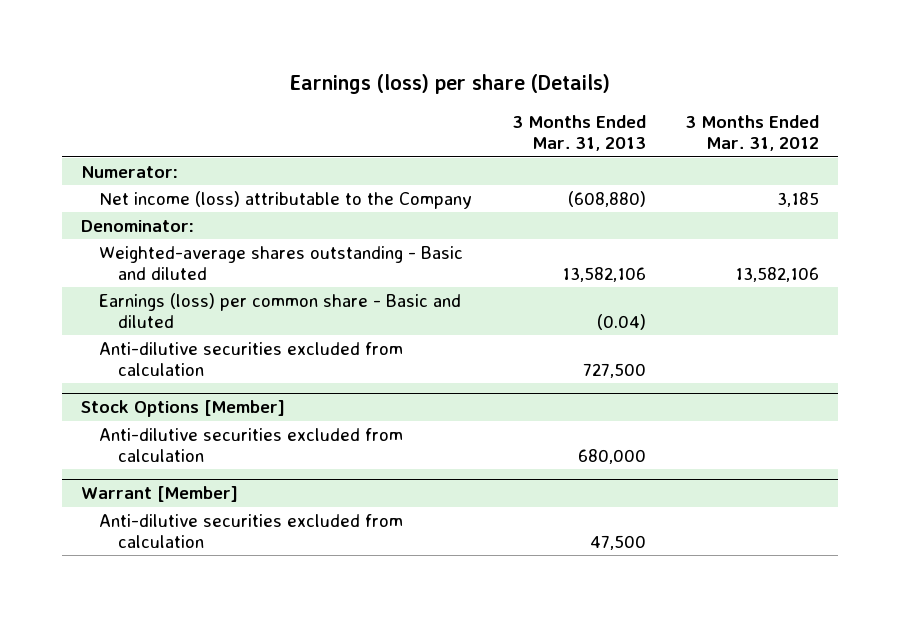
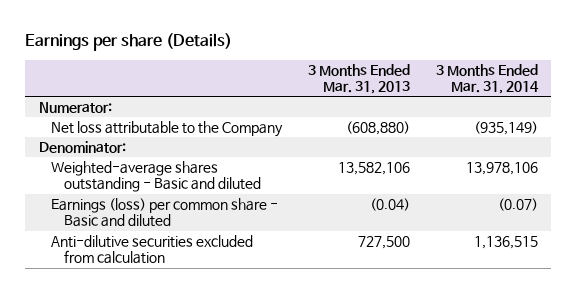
[290,73,611,94] Earnings (loss) per share (Details) -> [25,33,233,52] Earnings per share (Details)
[684,115,819,152] 3 Months Ended Mar. 31, 2012 -> none
none -> [436,63,540,95] 3 Months Ended Mar. 31, 2014
[99,190,473,209] Net income (loss) attributable to the Company -> [51,120,284,137] Net loss attributable to the Company
[81,400,286,418] Stock Options [Member] -> none
[99,427,404,463] Anti-dilutive securities excluded from calculation -> none
[81,486,239,503] Warrant [Member] -> none
[99,513,404,549] Anti-dilutive securities excluded from calculation -> none

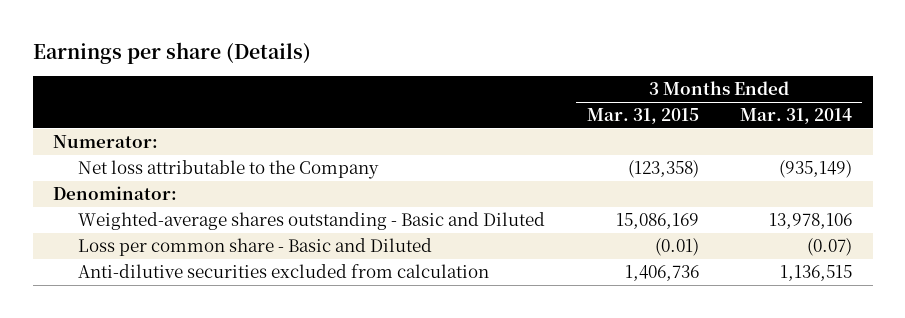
[308,63,411,95] 3 Months Ended Mar. 31, 2013 -> none
none -> [586,108,699,125] Mar. 31, 2015
[51,160,261,193] Weighted-average shares outstanding - Basic and diluted -> [78,212,546,231] Weighted-average shares outstanding - Basic and Diluted
[51,197,279,228] Earnings (loss) per common share - Basic and diluted -> [78,238,433,257] Loss per common share - Basic and Diluted

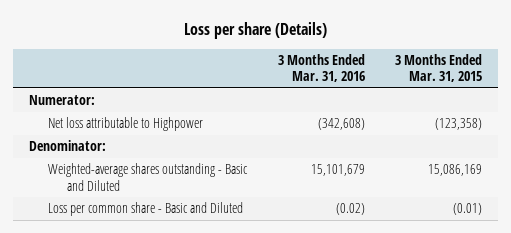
[32,42,311,65] Earnings per share (Details) -> [183,21,327,39] Loss per share (Details)
[739,108,852,125] Mar. 31, 2014 -> none
none -> [277,54,365,83] 3 Months Ended Mar. 31, 2016
[78,160,380,180] Net loss attributable to the Company -> [47,117,203,132] Net loss attributable to Highpower
[78,264,490,279] Anti-dilutive securities excluded from calculation -> none

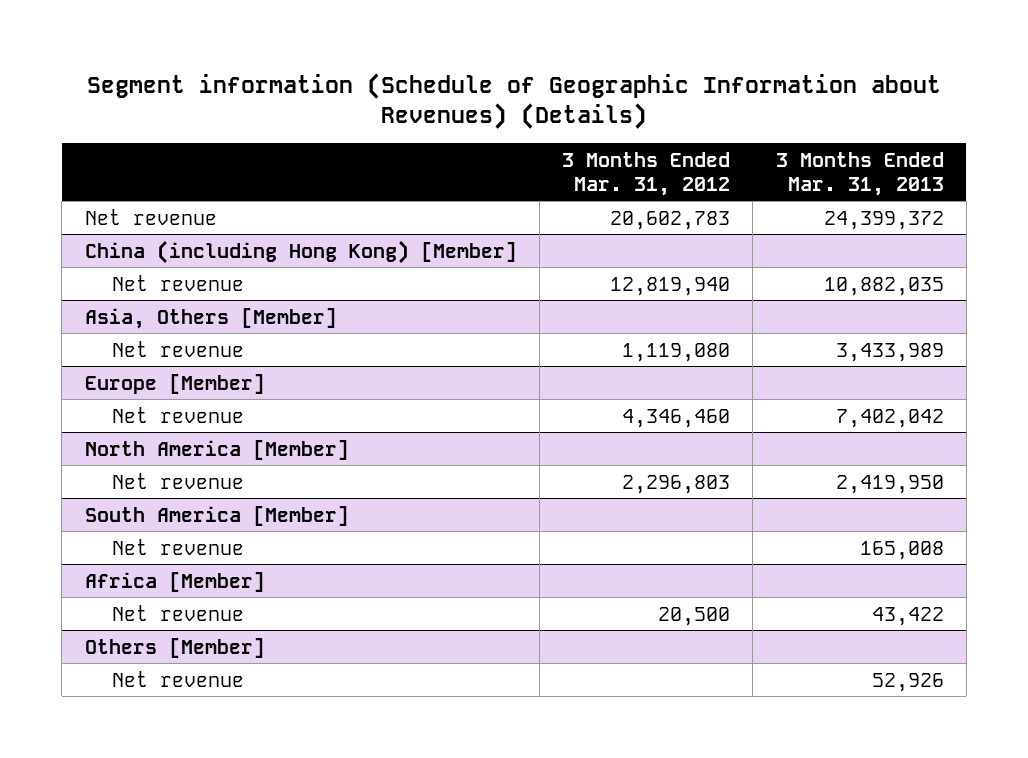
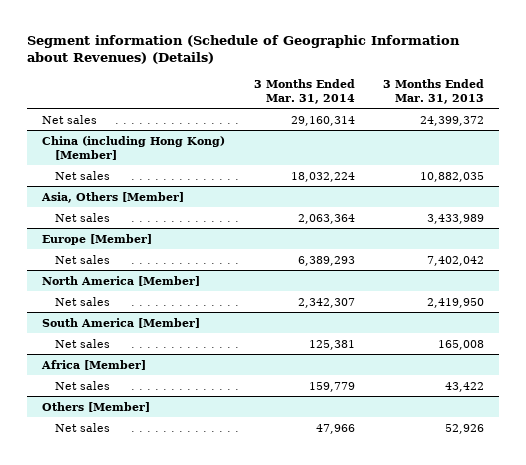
[562,151,731,196] 3 Months Ended Mar. 31, 2012 -> none
none -> [253,78,355,104] 3 Months Ended Mar. 31, 2014
[84,208,217,225] Net revenue -> [41,114,97,124] Net sales
[112,274,245,291] Net revenue -> [55,170,111,180] Net sales
[112,340,245,357] Net revenue -> [55,212,111,222] Net sales
[112,406,245,423] Net revenue -> [55,254,111,264] Net sales
[112,472,245,489] Net revenue -> [55,296,111,306] Net sales
[112,538,245,555] Net revenue -> [55,338,111,348] Net sales
[112,604,245,621] Net revenue -> [55,380,111,390] Net sales
[112,670,245,687] Net revenue -> [55,422,111,432] Net sales

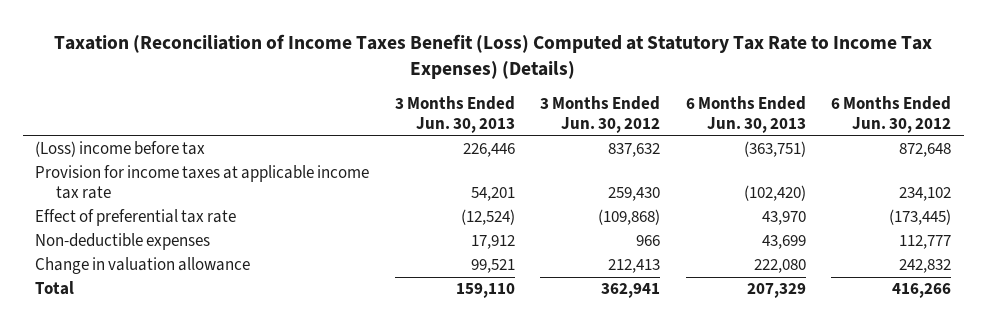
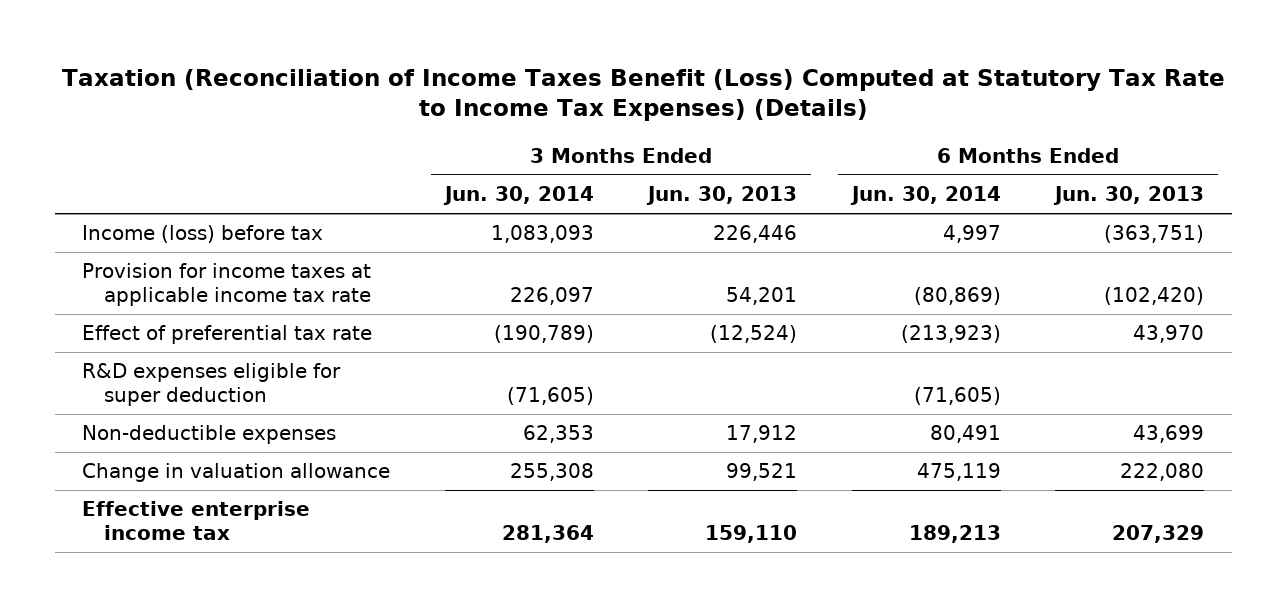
[540,96,661,134] 3 Months Ended Jun. 30, 2012 -> none
[831,96,952,134] 6 Months Ended Jun. 30, 2012 -> none
none -> [442,186,594,206] Jun. 30, 2014
none -> [849,186,1001,206] Jun. 30, 2014
[35,141,206,158] (Loss) income before tax -> [81,225,323,244] Income (loss) before tax
none -> [81,363,341,407] R&D expenses eligible for super deduction
[35,281,75,296] Total -> [81,501,310,541] Effective enterprise income tax

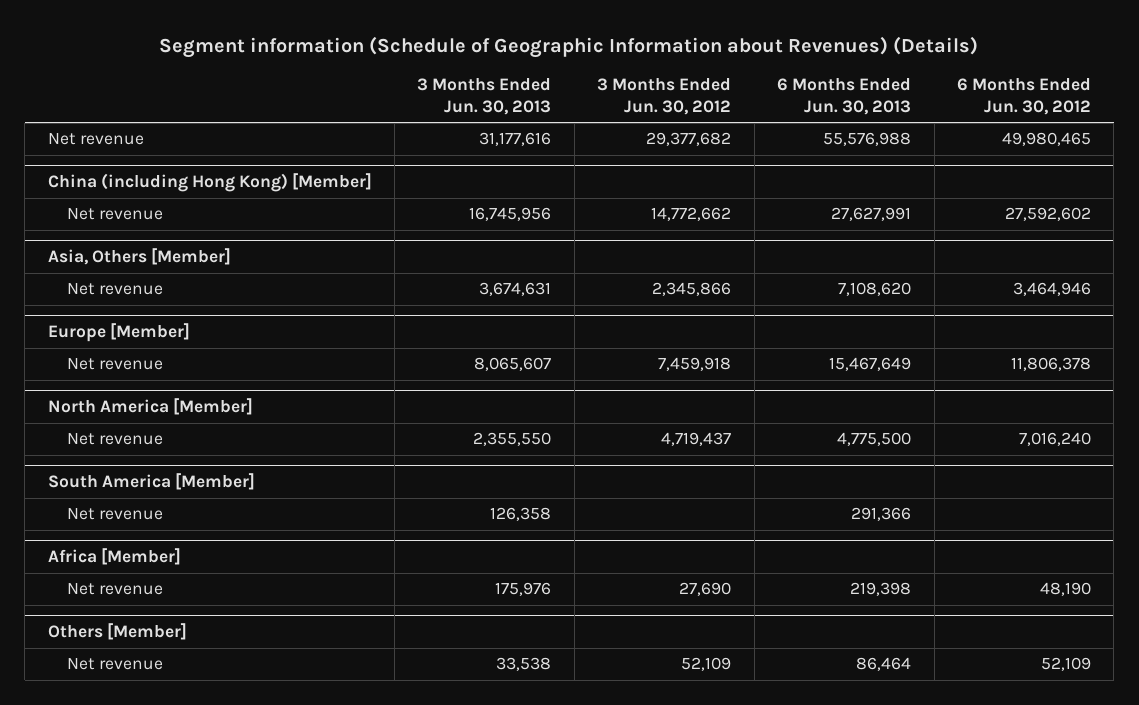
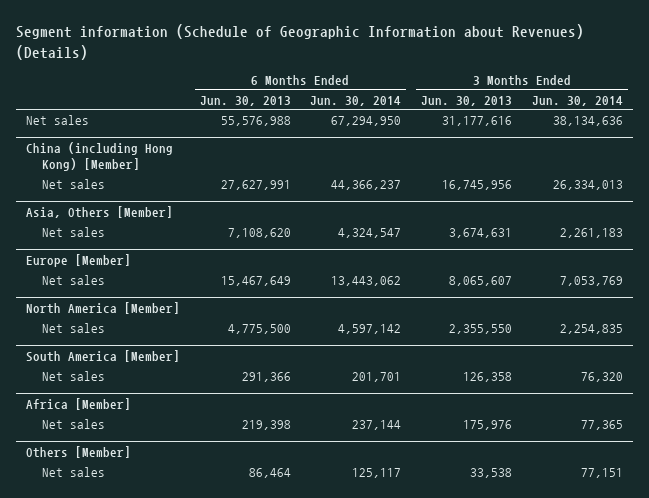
[597,78,732,116] 3 Months Ended Jun. 30, 2012 -> none
[957,78,1092,116] 6 Months Ended Jun. 30, 2012 -> none
none -> [310,95,402,106] Jun. 30, 2014
none -> [532,95,624,106] Jun. 30, 2014
[47,133,144,146] Net revenue -> [25,115,89,126] Net sales
[67,208,164,221] Net revenue -> [42,179,106,190] Net sales
[67,283,164,296] Net revenue -> [42,227,106,238] Net sales
[67,358,164,371] Net revenue -> [42,275,106,286] Net sales
[67,433,164,446] Net revenue -> [42,323,106,334] Net sales
[67,508,164,521] Net revenue -> [42,371,106,382] Net sales
[67,583,164,596] Net revenue -> [42,419,106,430] Net sales
[67,658,164,671] Net revenue -> [42,467,106,478] Net sales

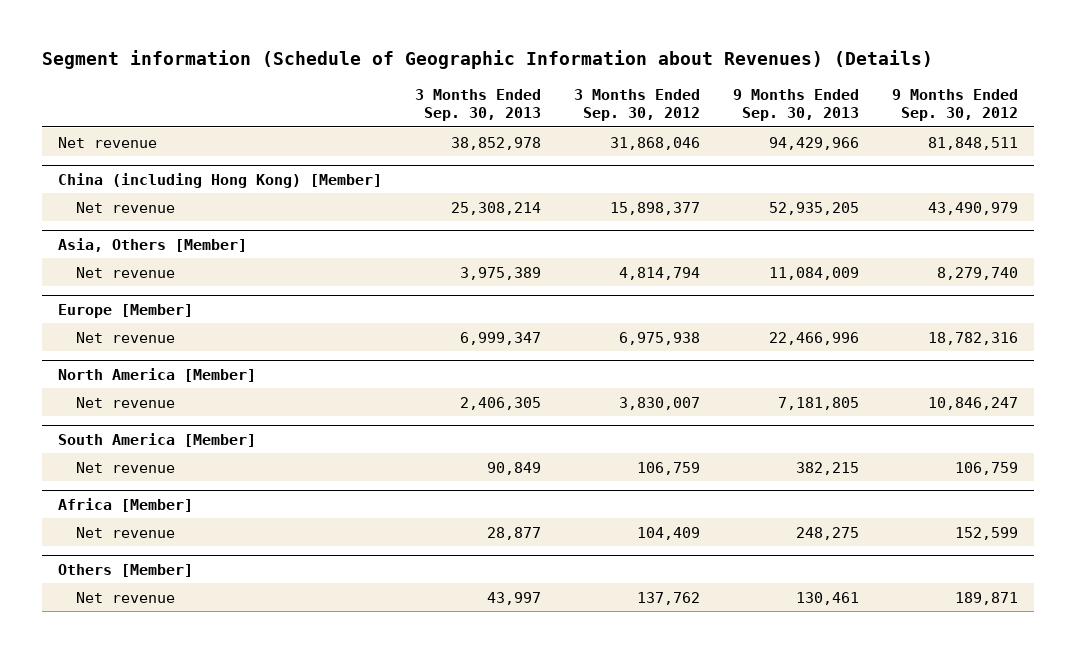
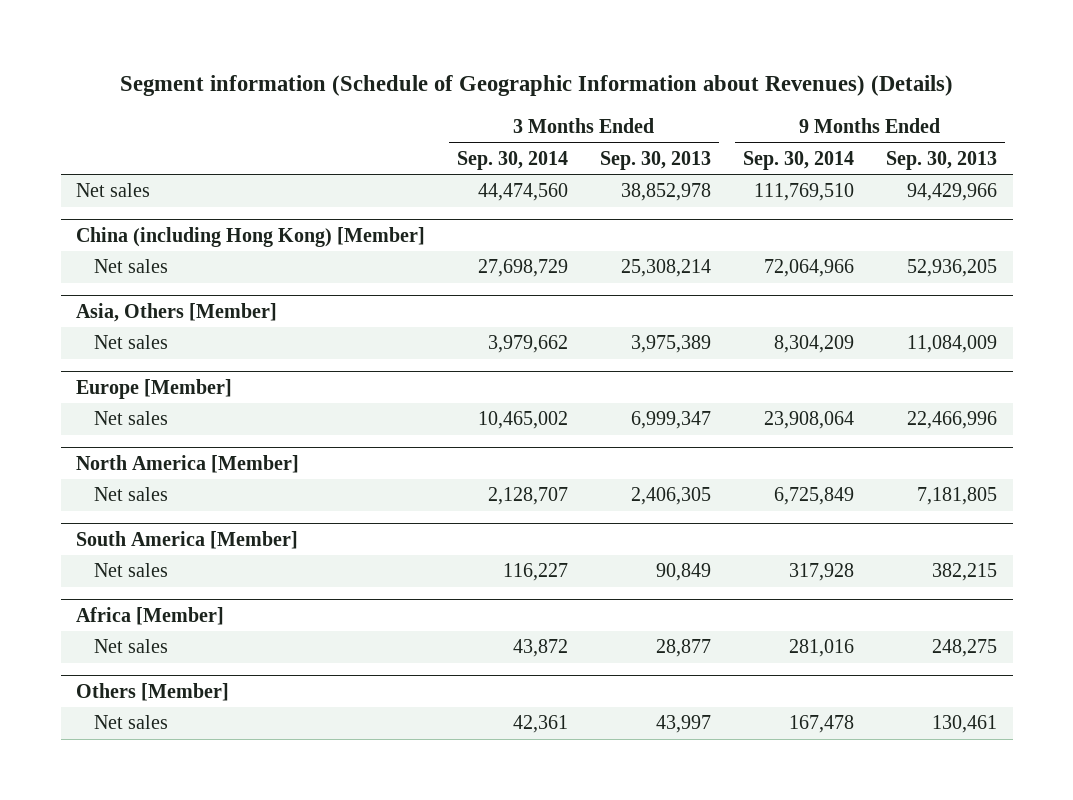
[573,88,700,122] 3 Months Ended Sep. 30, 2012 -> none
[891,88,1018,122] 9 Months Ended Sep. 30, 2012 -> none
none -> [457,150,569,170] Sep. 30, 2014
none -> [743,150,855,170] Sep. 30, 2014
[58,136,158,148] Net revenue -> [76,183,151,198] Net sales
[75,201,175,213] Net revenue -> [93,259,168,274] Net sales
[768,201,859,215] 52,935,205 -> [906,259,997,278] 52,936,205
[75,266,175,278] Net revenue -> [93,335,168,350] Net sales
[75,331,175,343] Net revenue -> [93,411,168,426] Net sales
[75,396,175,408] Net revenue -> [93,487,168,502] Net sales
[75,461,175,473] Net revenue -> [93,563,168,578] Net sales
[75,526,175,538] Net revenue -> [93,639,168,654] Net sales
[75,591,175,603] Net revenue -> [93,715,168,730] Net sales

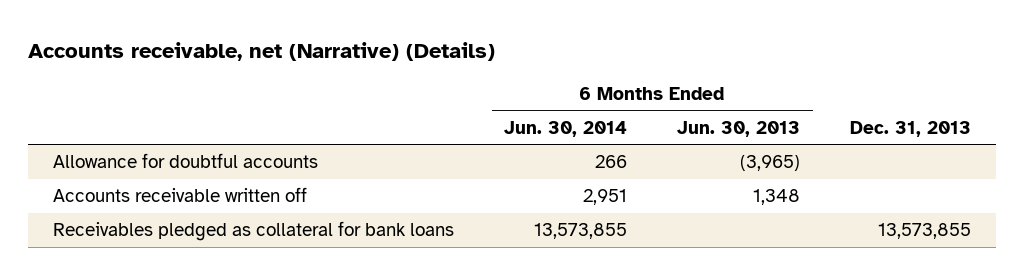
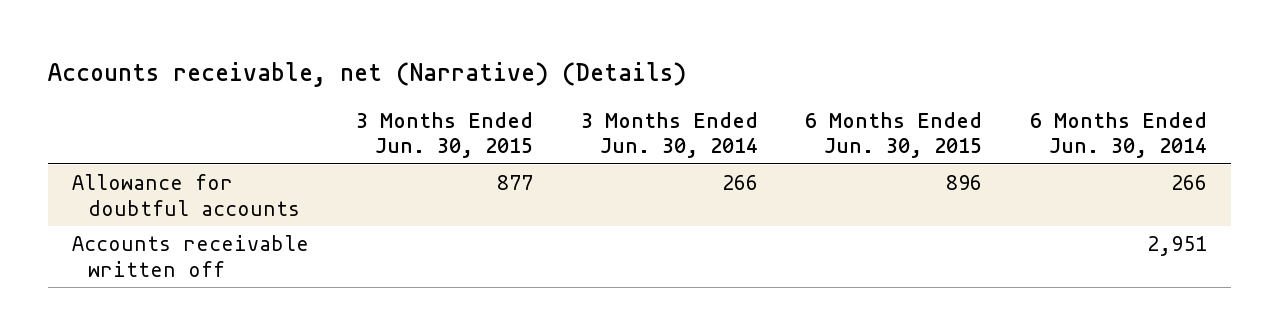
[677,121,801,138] Jun. 30, 2013 -> none
[850,121,972,138] Dec. 31, 2013 -> none
none -> [356,111,534,159] 3 Months Ended Jun. 30, 2015
none -> [580,111,758,159] 3 Months Ended Jun. 30, 2014
none -> [805,111,983,159] 6 Months Ended Jun. 30, 2015
[53,221,455,242] Receivables pledged as collateral for bank loans -> none

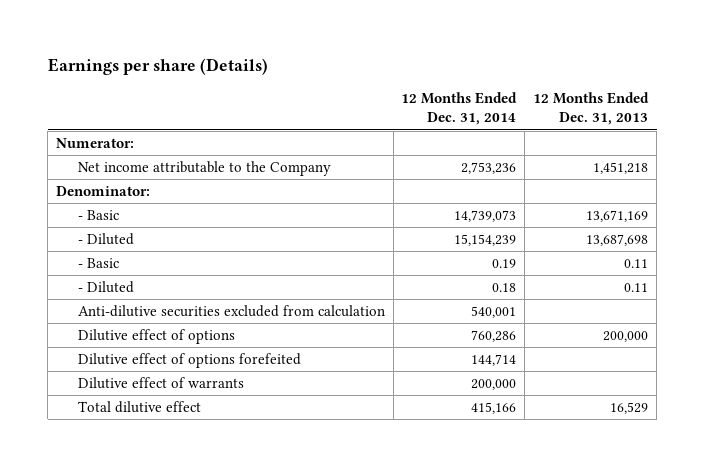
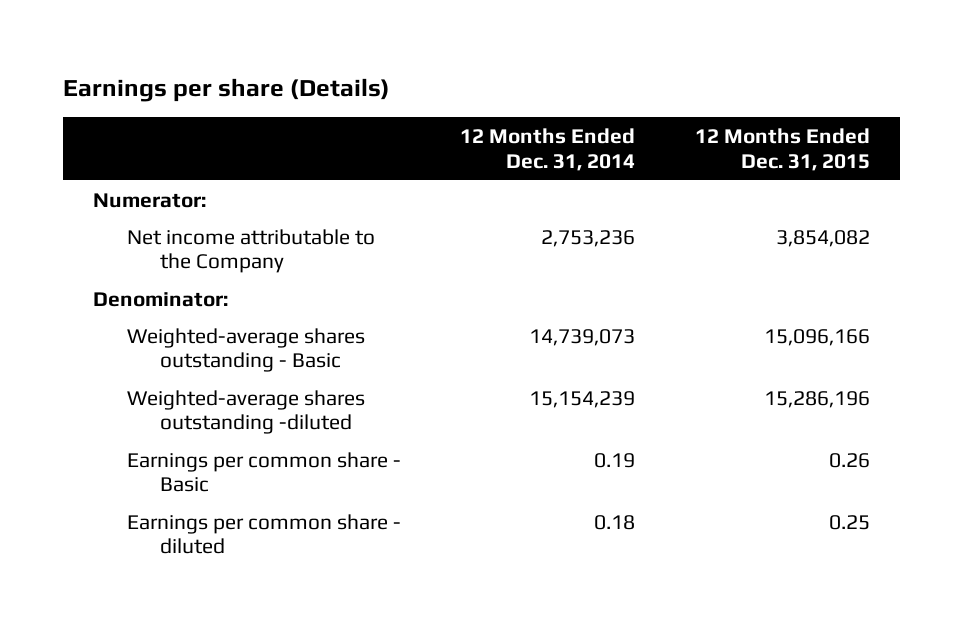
[533,92,650,126] 12 Months Ended Dec. 31, 2013 -> none
none -> [695,127,871,171] 12 Months Ended Dec. 31, 2015
[77,305,385,318] Anti-dilutive securities excluded from calculation -> none
[77,329,235,345] Dilutive effect of options -> none
[77,353,301,369] Dilutive effect of options forefeited -> none
[77,377,244,390] Dilutive effect of warrants -> none
[77,401,201,414] Total dilutive effect -> none
[77,210,119,221] - Basic -> [126,327,365,373] Weighted-average shares outstanding - Basic
[77,233,134,246] - Diluted -> [126,389,365,435] Weighted-average shares outstanding -diluted
[77,258,119,269] - Basic -> [126,451,401,493] Earnings per common share - Basic
[77,281,134,294] - Diluted -> [126,513,401,555] Earnings per common share - diluted

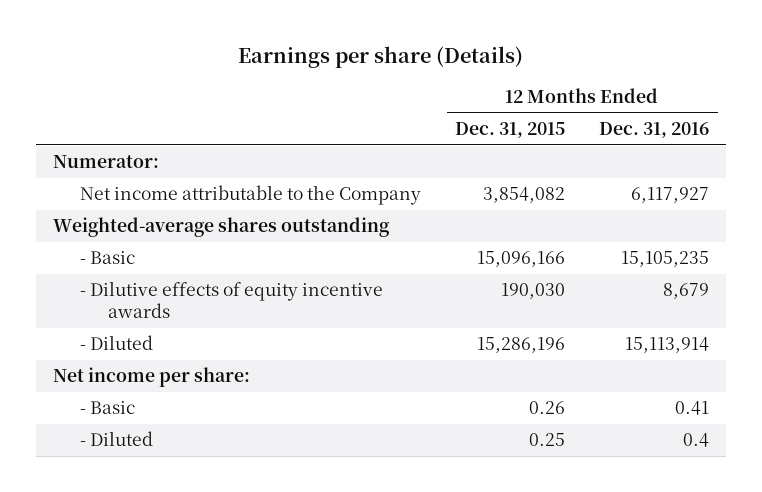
[460,127,636,171] 12 Months Ended Dec. 31, 2014 -> none
none -> [599,121,710,138] Dec. 31, 2016
[92,291,228,307] Denominator: -> none
none -> [52,217,390,238] Weighted-average shares outstanding
[126,327,365,373] Weighted-average shares outstanding - Basic -> [80,251,136,265] - Basic
none -> [80,281,384,319] - Dilutive effects of equity incentive awards
[126,389,365,435] Weighted-average shares outstanding -diluted -> [80,335,154,351] - Diluted
none -> [52,367,250,388] Net income per share:
[126,451,401,493] Earnings per common share - Basic -> [80,401,136,415] - Basic
[126,513,401,555] Earnings per common share - diluted -> [80,431,154,447] - Diluted

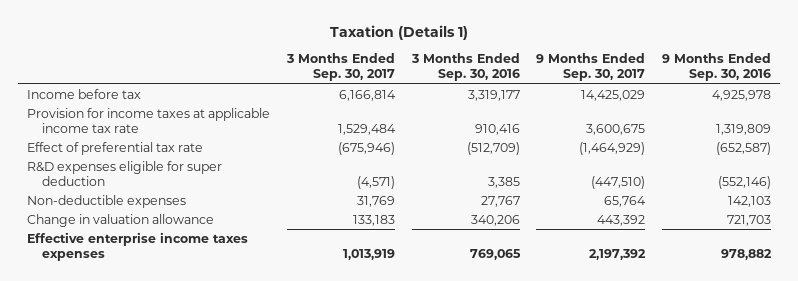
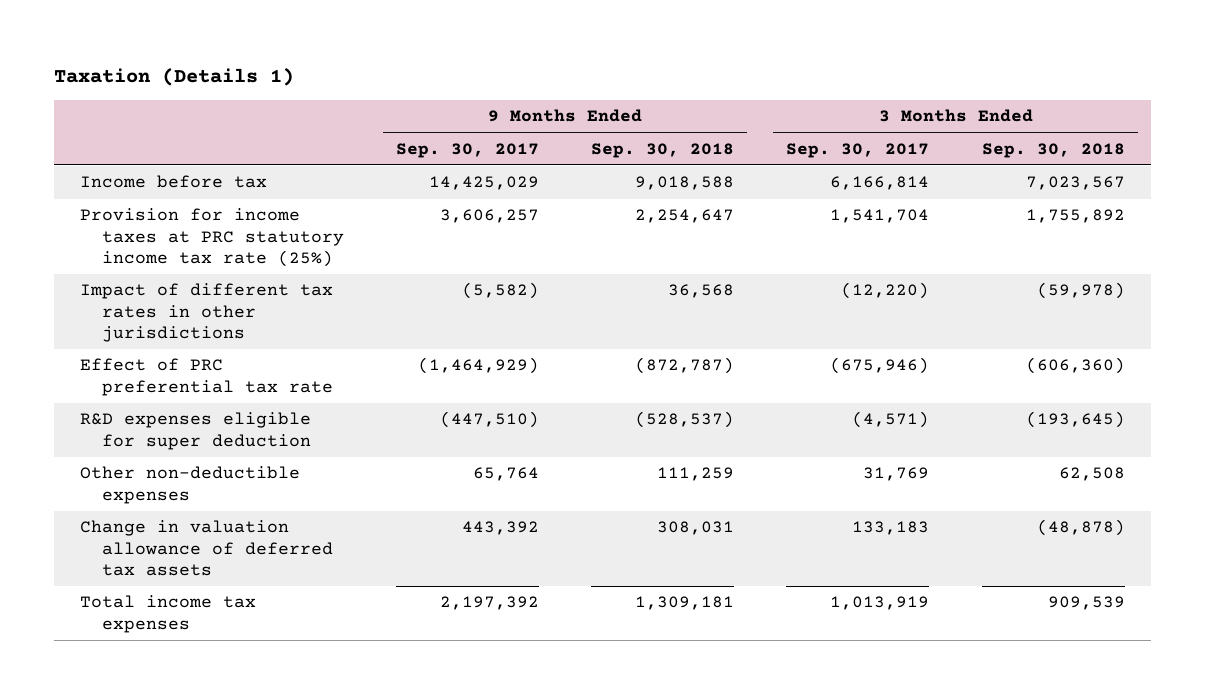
[410,53,520,82] 3 Months Ended Sep. 30, 2016 -> none
[662,53,772,82] 9 Months Ended Sep. 30, 2016 -> none
none -> [591,142,735,158] Sep. 30, 2018
none -> [981,142,1125,158] Sep. 30, 2018
[26,107,270,133] Provision for income taxes at applicable income tax rate -> [80,208,345,268] Provision for income taxes at PRC statutory income tax rate (25%)
[337,123,396,135] 1,529,484 -> [830,209,930,224] 1,541,704
[586,123,646,135] 3,600,675 -> [440,209,540,224] 3,606,257
none -> [80,283,334,343] Impact of different tax rates in other jurisdictions
[26,141,203,155] Effect of preferential tax rate -> [80,358,334,396] Effect of PRC preferential tax rate
[26,194,186,208] Non-deductible expenses -> [80,466,301,504] Other non-deductible expenses
[26,213,214,227] Change in valuation allowance -> [80,520,334,577] Change in valuation allowance of deferred tax assets
[26,231,248,261] Effective enterprise income taxes expenses -> [80,595,257,633] Total income tax expenses

